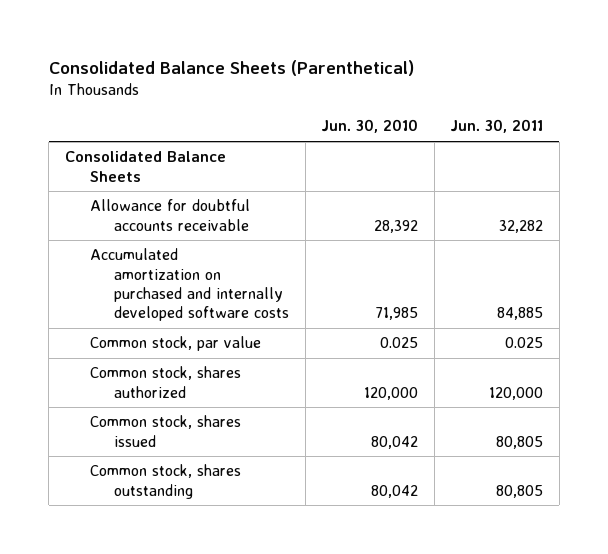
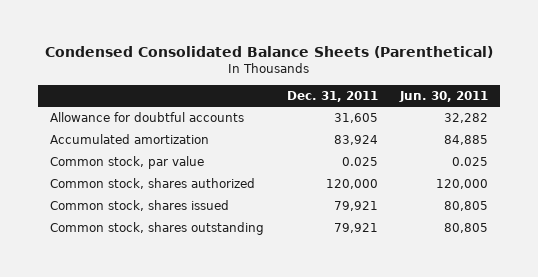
[48,59,414,76] Consolidated Balance Sheets (Parenthetical) -> [45,45,494,58] Condensed Consolidated Balance Sheets (Parenthetical)
[321,119,419,134] Jun. 30, 2010 -> none
none -> [286,90,378,102] Dec. 31, 2011
[64,151,226,182] Consolidated Balance Sheets -> none
[89,199,250,231] Allowance for doubtful accounts receivable -> [49,112,244,123] Allowance for doubtful accounts
[89,248,290,322] Accumulated amortization on purchased and internally developed software costs -> [49,134,209,145] Accumulated amortization

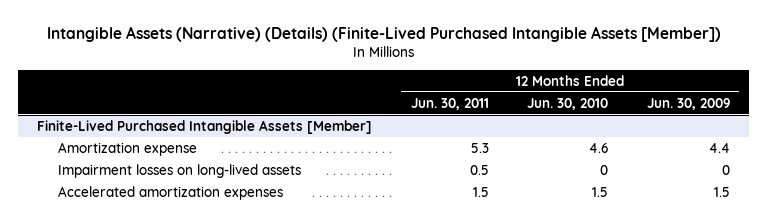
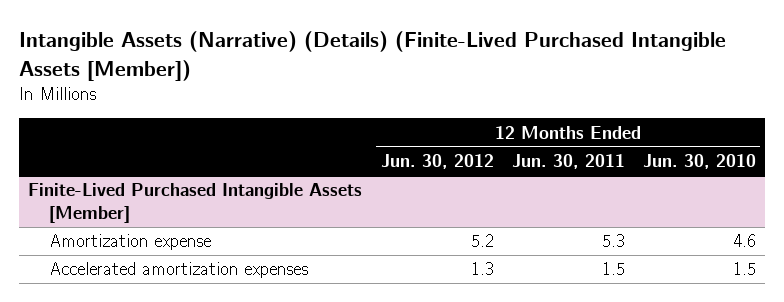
[646,97,730,110] Jun. 30, 2009 -> none
none -> [380,154,494,170] Jun. 30, 2012
[58,163,302,178] Impairment losses on long-lived assets -> none

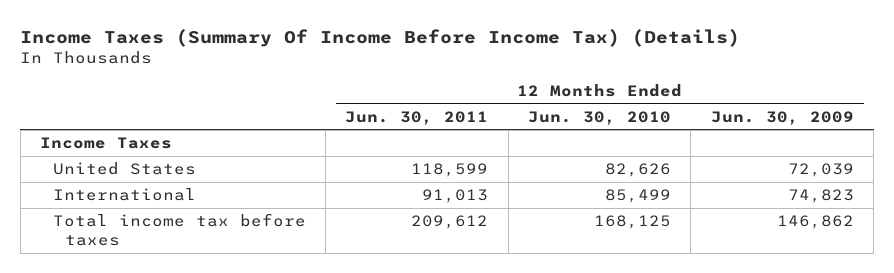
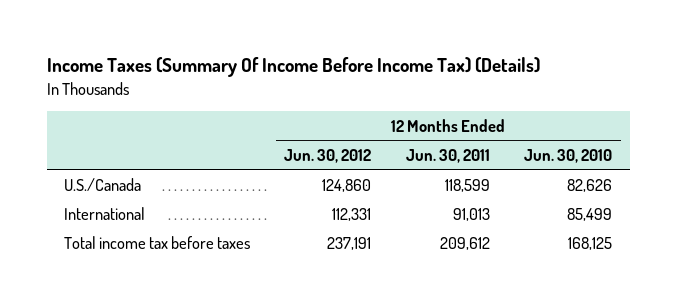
[710,110,854,125] Jun. 30, 2009 -> none
none -> [284,148,372,163] Jun. 30, 2012
[40,136,173,149] Income Taxes -> none
[52,161,196,175] United States -> [63,177,141,191] U.S./Canada

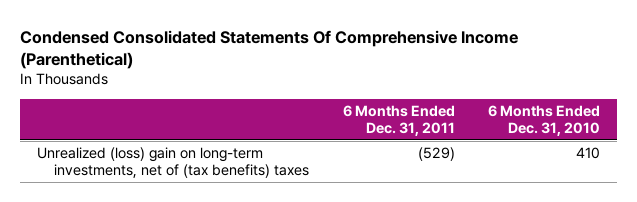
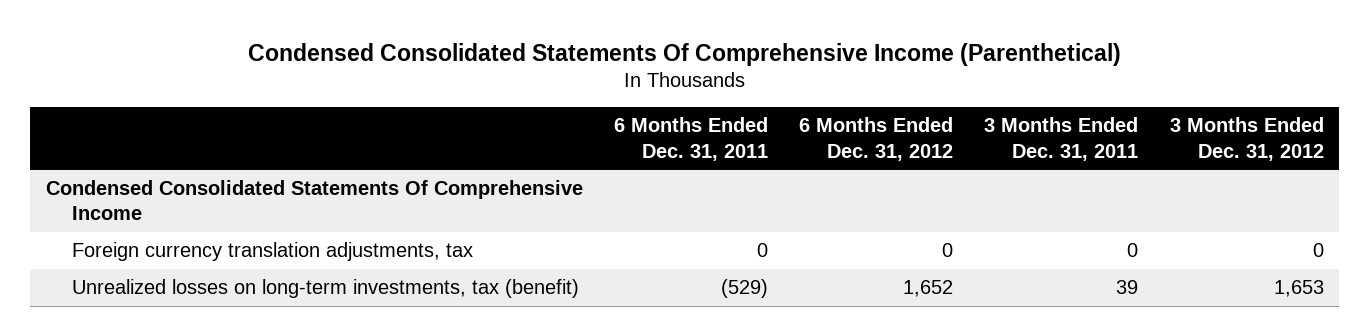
[488,105,601,136] 6 Months Ended Dec. 31, 2010 -> none
none -> [799,117,954,161] 6 Months Ended Dec. 31, 2012
none -> [984,117,1139,161] 3 Months Ended Dec. 31, 2011
none -> [1169,117,1324,161] 3 Months Ended Dec. 31, 2012
none -> [45,180,583,221] Condensed Consolidated Statements Of Comprehensive Income
none -> [72,242,474,262] Foreign currency translation adjustments, tax
[36,147,310,178] Unrealized (loss) gain on long-term investments, net of (tax benefits) taxes -> [72,279,580,299] Unrealized losses on long-term investments, tax (benefit)

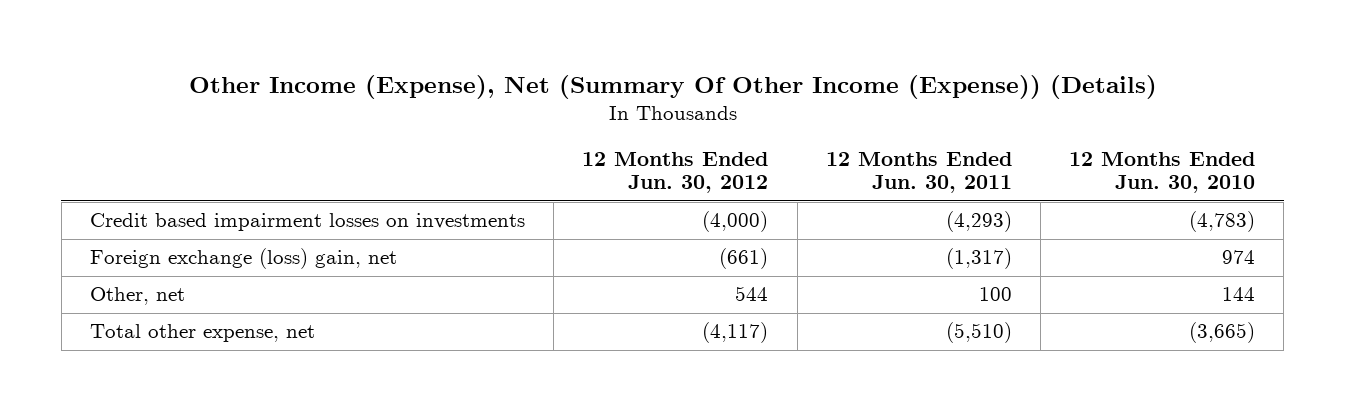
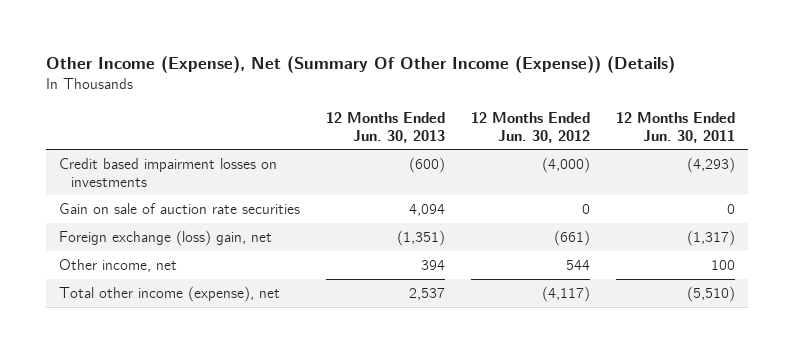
[1069,151,1256,194] 12 Months Ended Jun. 30, 2010 -> none
none -> [325,112,445,143] 12 Months Ended Jun. 30, 2013
none -> [58,202,300,214] Gain on sale of auction rate securities
[89,287,185,306] Other, net -> [58,258,177,272] Other income, net
[89,324,315,343] Total other expense, net -> [58,285,280,302] Total other income (expense), net

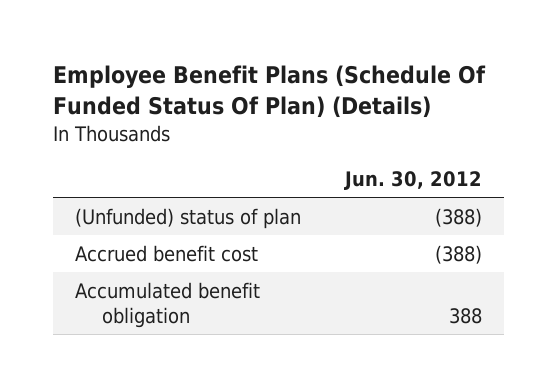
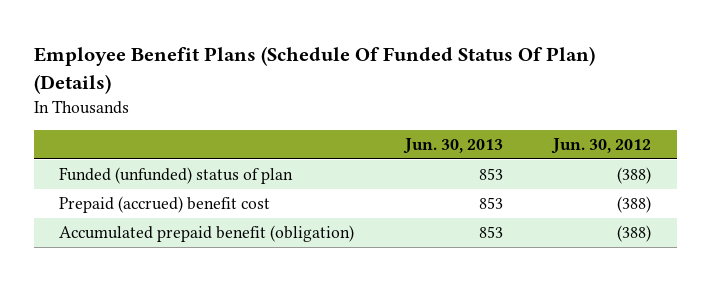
none -> [402,138,503,155] Jun. 30, 2013
[74,207,301,229] (Unfunded) status of plan -> [59,167,294,185] Funded (unfunded) status of plan
[74,244,258,262] Accrued benefit cost -> [59,196,271,214] Prepaid (accrued) benefit cost
[74,281,260,328] Accumulated benefit obligation -> [59,225,355,243] Accumulated prepaid benefit (obligation)
[448,307,482,324] 388 -> [617,225,652,243] (388)

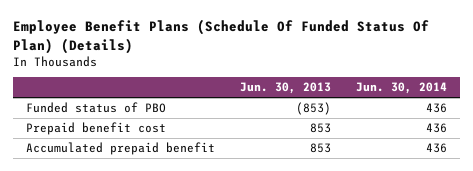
[551,138,652,155] Jun. 30, 2012 -> none
none -> [356,82,448,95] Jun. 30, 2014
[59,167,294,185] Funded (unfunded) status of plan -> [25,102,166,114] Funded status of PBO
[478,168,503,181] 853 -> [295,102,331,116] (853)
[59,196,271,214] Prepaid (accrued) benefit cost -> [25,122,166,136] Prepaid benefit cost
[59,225,355,243] Accumulated prepaid benefit (obligation) -> [25,142,215,156] Accumulated prepaid benefit

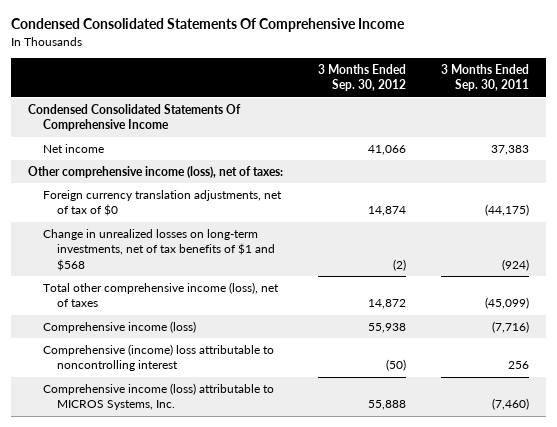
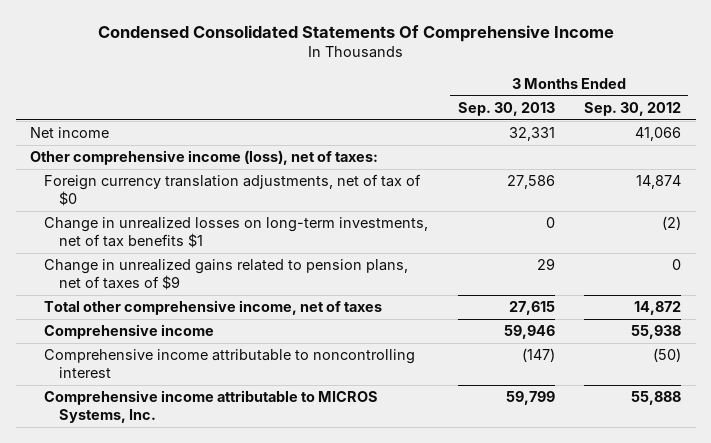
[440,63,529,92] 3 Months Ended Sep. 30, 2011 -> none
none -> [457,101,555,116] Sep. 30, 2013
[28,104,242,132] Condensed Consolidated Statements Of Comprehensive Income -> none
[42,229,276,271] Change in unrealized losses on long-term investments, net of tax benefits of $1 and $568 -> [44,217,429,248] Change in unrealized losses on long-term investments, net of tax benefits $1
none -> [44,259,409,290] Change in unrealized gains related to pension plans, net of taxes of $9
[42,282,279,308] Total other comprehensive income (loss), net of taxes -> [44,300,383,316] Total other comprehensive income, net of taxes
[42,321,196,334] Comprehensive income (loss) -> [44,324,215,340] Comprehensive income
[42,344,274,372] Comprehensive (income) loss attributable to noncontrolling interest -> [44,349,416,378] Comprehensive income attributable to noncontrolling interest
[42,383,274,411] Comprehensive income (loss) attributable to MICROS Systems, Inc. -> [44,390,379,423] Comprehensive income attributable to MICROS Systems, Inc.

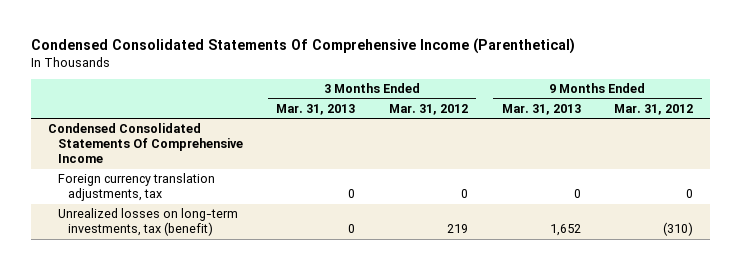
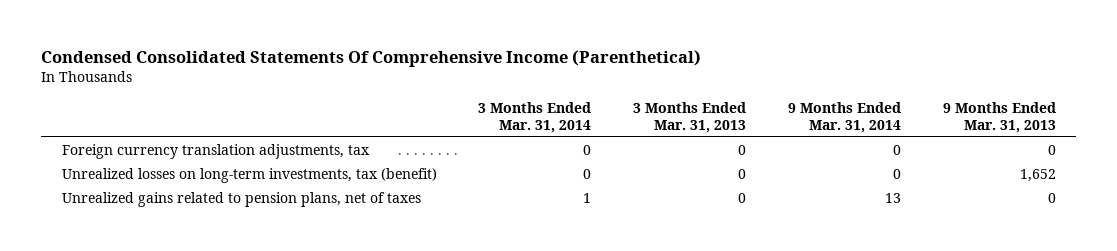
[388,103,468,115] Mar. 31, 2012 -> none
[614,103,694,115] Mar. 31, 2012 -> none
none -> [478,102,592,133] 3 Months Ended Mar. 31, 2014
none -> [787,102,901,133] 9 Months Ended Mar. 31, 2014
[47,123,243,164] Condensed Consolidated Statements Of Comprehensive Income -> none
none -> [61,192,421,208] Unrealized gains related to pension plans, net of taxes

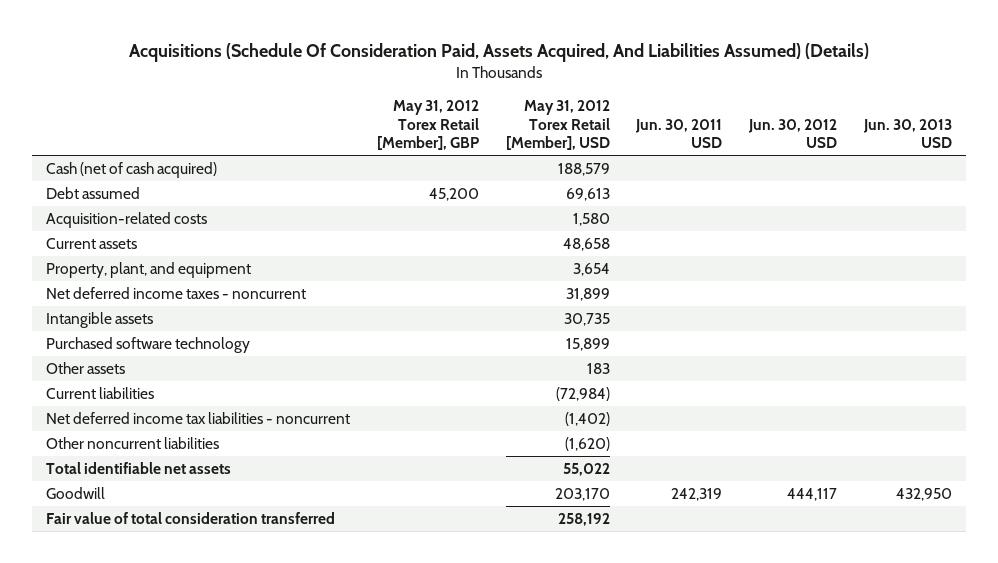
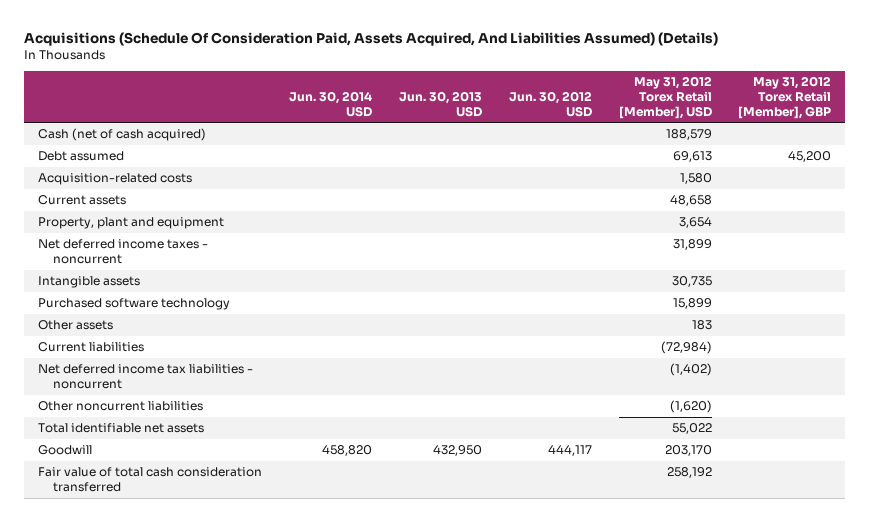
[635,118,723,148] Jun. 30, 2011 USD -> none
none -> [288,90,372,117] Jun. 30, 2014 USD
[45,262,251,279] Property, plant, and equipment -> [37,217,224,230] Property, plant and equipment
[45,512,335,525] Fair value of total consideration transferred -> [37,467,262,493] Fair value of total cash consideration transferred

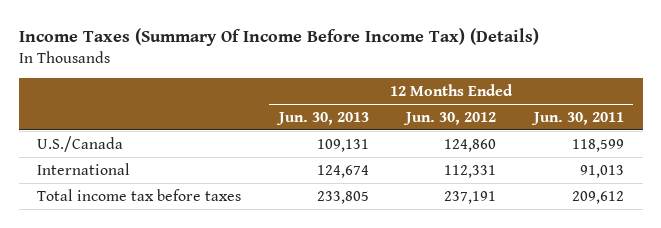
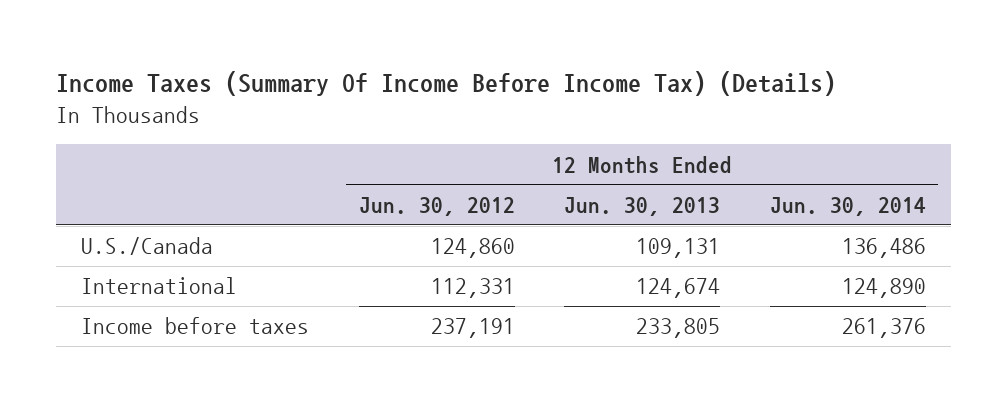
[530,111,624,125] Jun. 30, 2011 -> none
none -> [769,196,926,216] Jun. 30, 2014
[37,188,242,201] Total income tax before taxes -> [81,317,310,335] Income before taxes

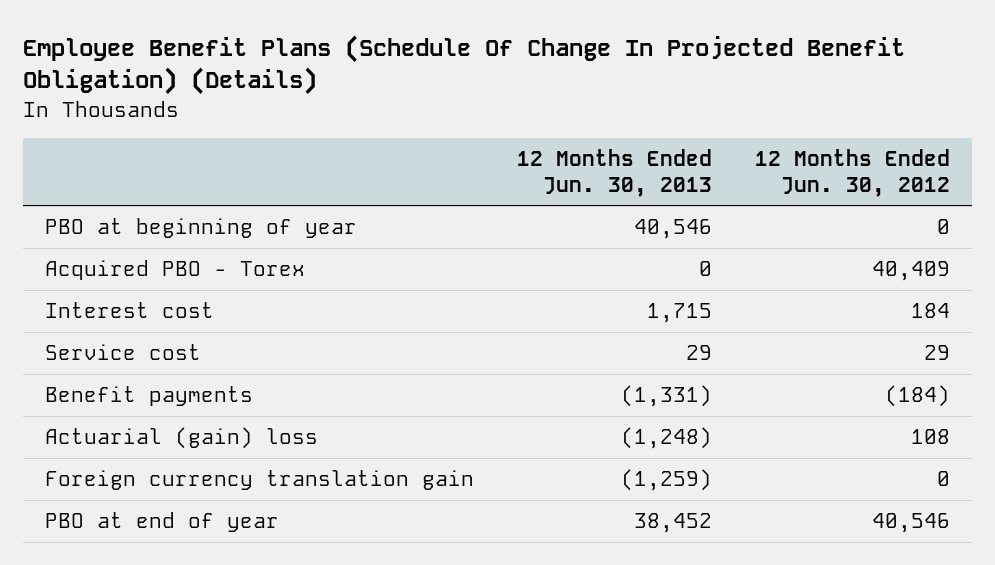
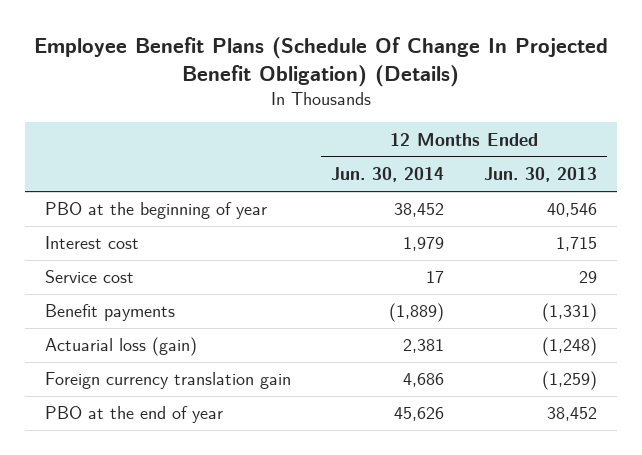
[755,149,951,197] 12 Months Ended Jun. 30, 2012 -> none
none -> [331,167,445,183] Jun. 30, 2014
[44,260,305,281] Acquired PBO - Torex -> none
[44,218,357,239] PBO at beginning of year -> [45,202,268,220] PBO at the beginning of year
[44,427,318,450] Actuarial (gain) loss -> [45,337,198,357] Actuarial loss (gain)
[44,512,279,533] PBO at end of year -> [45,406,224,424] PBO at the end of year

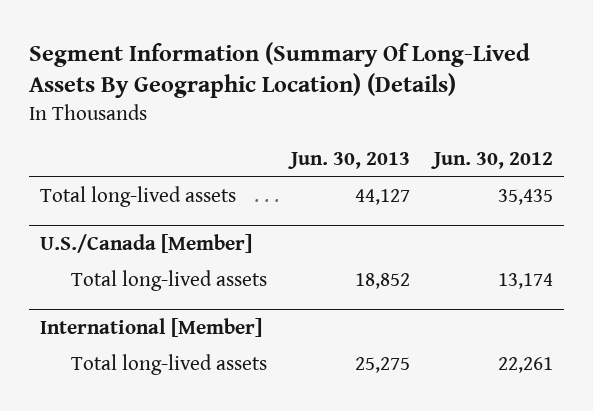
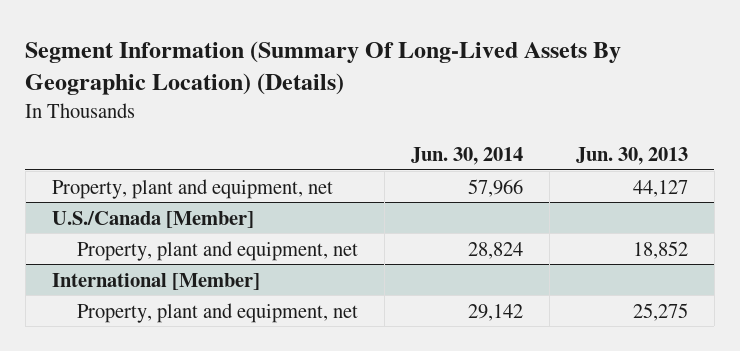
[430,152,553,170] Jun. 30, 2012 -> none
none -> [411,147,524,166] Jun. 30, 2014
[40,186,237,208] Total long-lived assets -> [51,178,333,199] Property, plant and equipment, net
[71,270,268,292] Total long-lived assets -> [77,240,359,261] Property, plant and equipment, net
[71,354,268,376] Total long-lived assets -> [77,302,359,323] Property, plant and equipment, net

